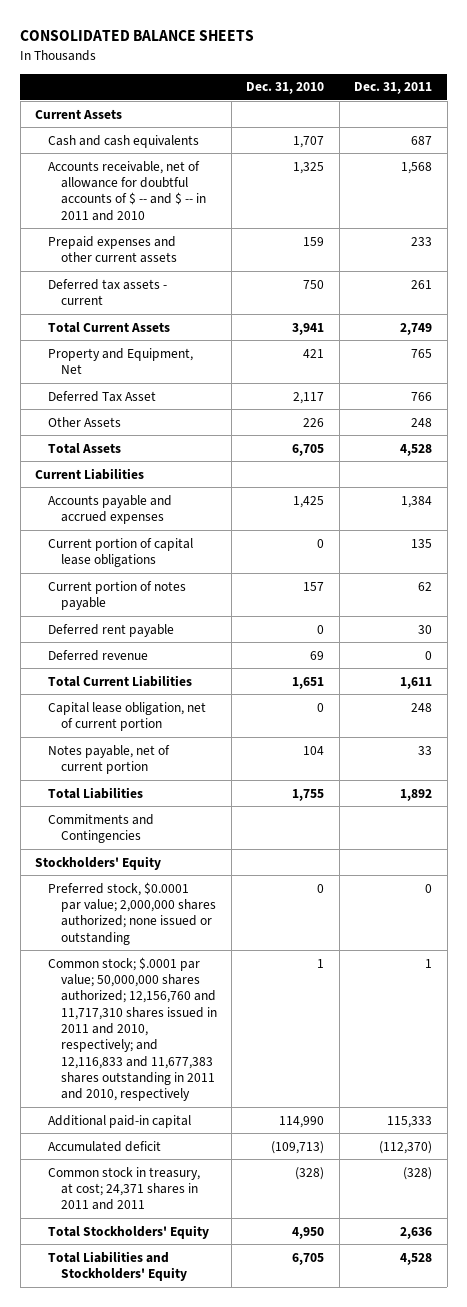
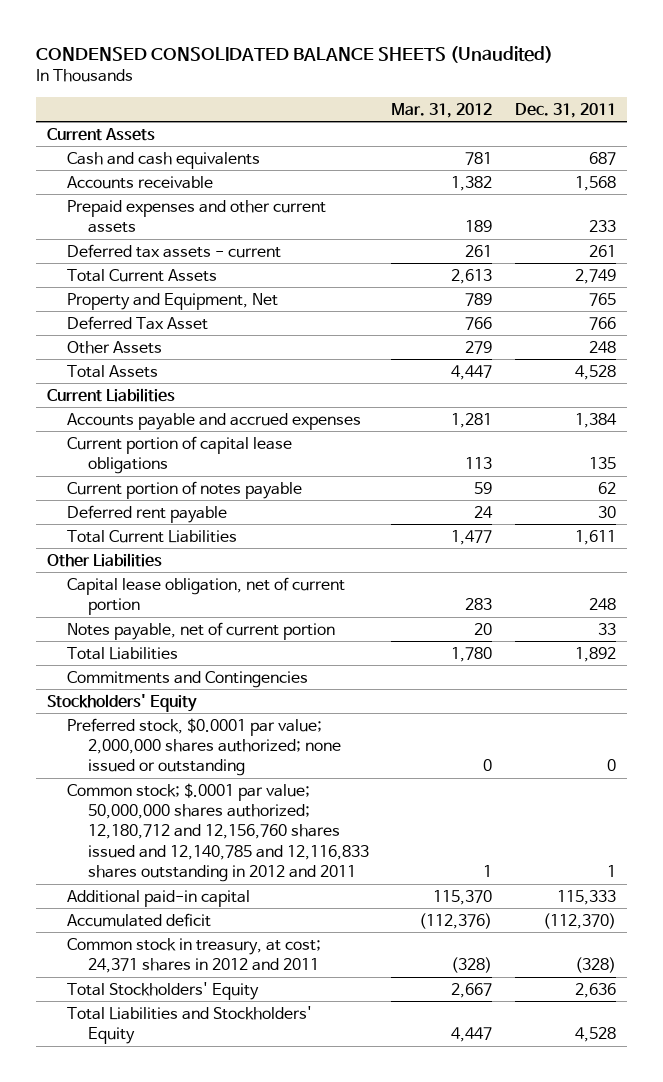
[20,30,255,42] CONSOLIDATED BALANCE SHEETS -> [35,45,553,63] CONDENSED CONSOLIDATED BALANCE SHEETS (Unaudited)
[246,82,325,95] Dec. 31, 2010 -> none
none -> [391,102,493,118] Mar. 31, 2012
[47,160,206,221] Accounts receivable, net of allowance for doubtful accounts of $ -- and $ -- in 2011 and 2010 -> [67,175,214,189] Accounts receivable
[47,649,148,661] Deferred revenue -> none
none -> [46,552,162,567] Other Liabilities
[47,956,217,1102] Common stock; $.0001 par value; 50,000,000 shares authorized; 12,156,760 and 11,717,310 shares issued in 2011 and 2010, respectively; and 12,116,833 and 11,677,383 shares outstanding in 2011 and 2010, respectively -> [67,782,369,883] Common stock; $.0001 par value; 50,000,000 shares authorized; 12,180,712 and 12,156,760 shares issued and 12,140,785 and 12,116,833 shares outstanding in 2012 and 2011
[47,1166,200,1211] Common stock in treasury, at cost; 24,371 shares in 2011 and 2011 -> [67,937,322,974] Common stock in treasury, at cost; 24,371 shares in 2012 and 2011

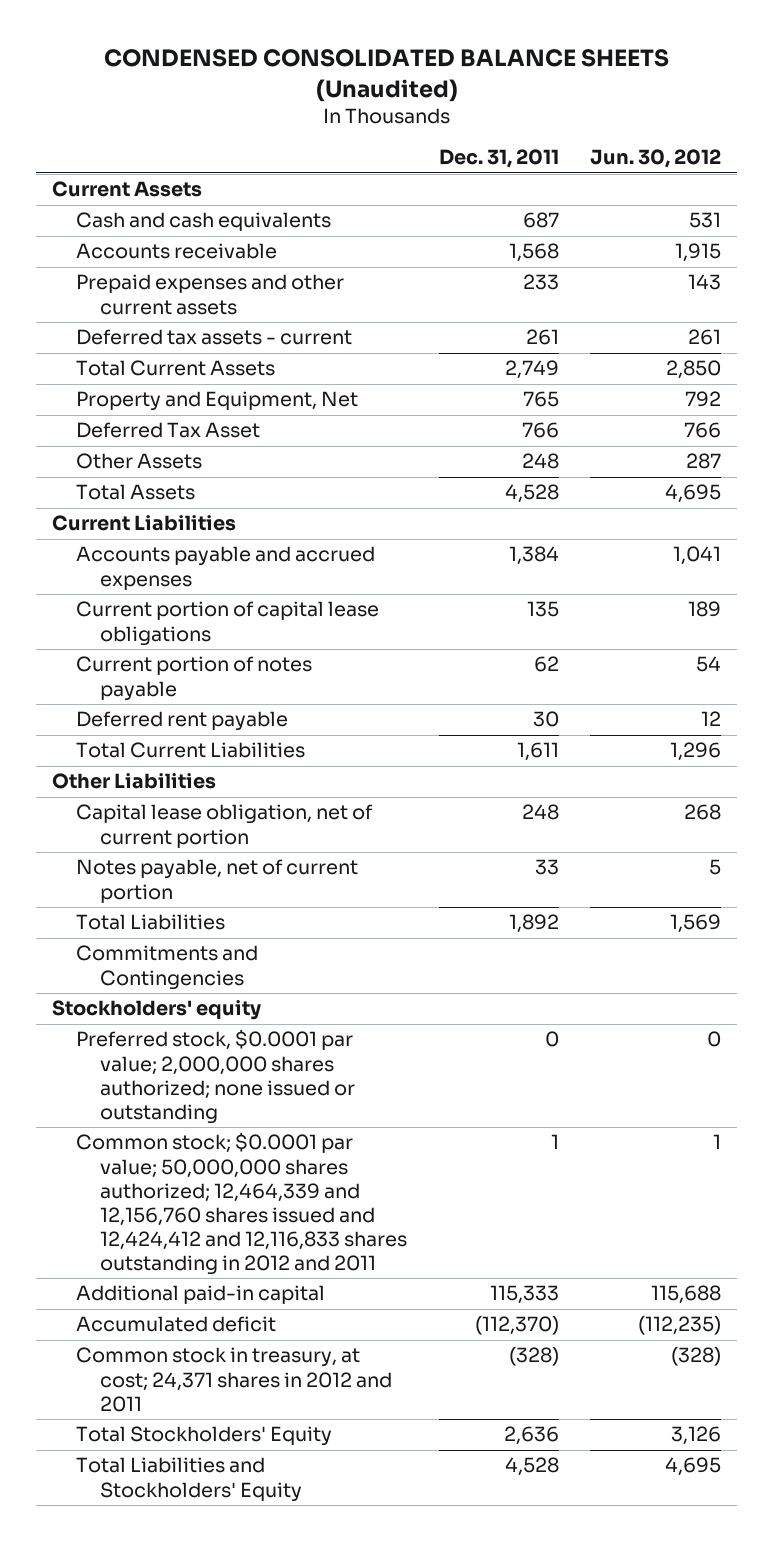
[391,102,493,118] Mar. 31, 2012 -> none
none -> [590,149,722,169] Jun. 30, 2012
[46,693,197,712] Stockholders' Equity -> [52,1000,262,1021] Stockholders' equity
[67,782,369,883] Common stock; $.0001 par value; 50,000,000 shares authorized; 12,180,712 and 12,156,760 shares issued and 12,140,785 and 12,116,833 shares outstanding in 2012 and 2011 -> [76,1132,408,1276] Common stock; $0.0001 par value; 50,000,000 shares authorized; 12,464,339 and 12,156,760 shares issued and 12,424,412 and 12,116,833 shares outstanding in 2012 and 2011

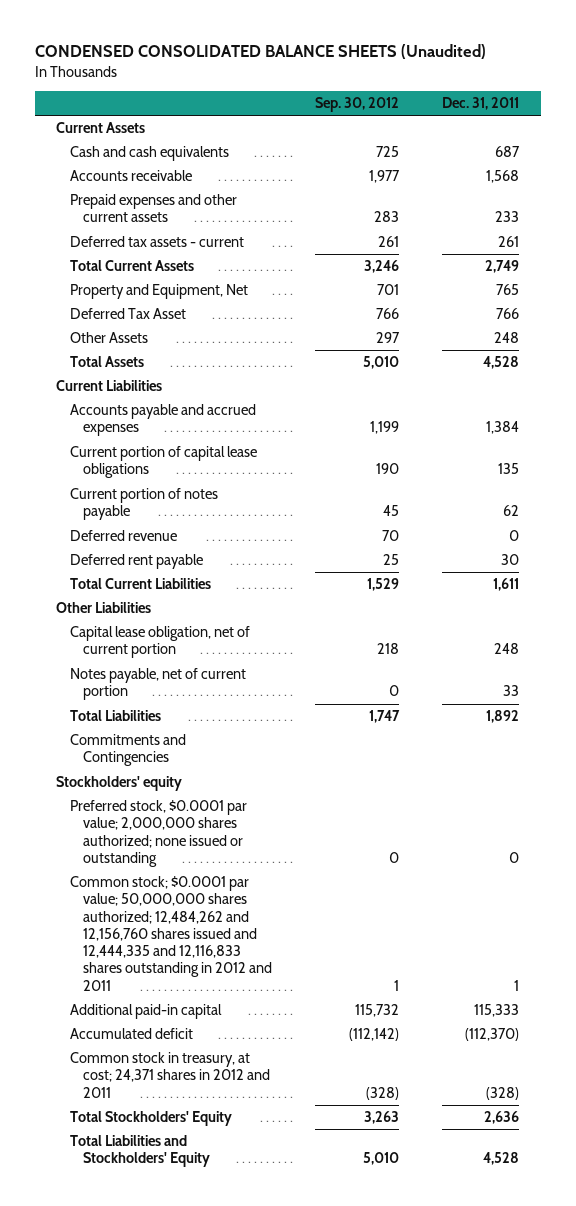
[590,149,722,169] Jun. 30, 2012 -> none
none -> [315,97,400,113] Sep. 30, 2012
none -> [69,530,177,542] Deferred revenue
[76,1132,408,1276] Common stock; $0.0001 par value; 50,000,000 shares authorized; 12,464,339 and 12,156,760 shares issued and 12,424,412 and 12,116,833 shares outstanding in 2012 and 2011 -> [69,876,272,991] Common stock; $0.0001 par value; 50,000,000 shares authorized; 12,484,262 and 12,156,760 shares issued and 12,444,335 and 12,116,833 shares outstanding in 2012 and 2011

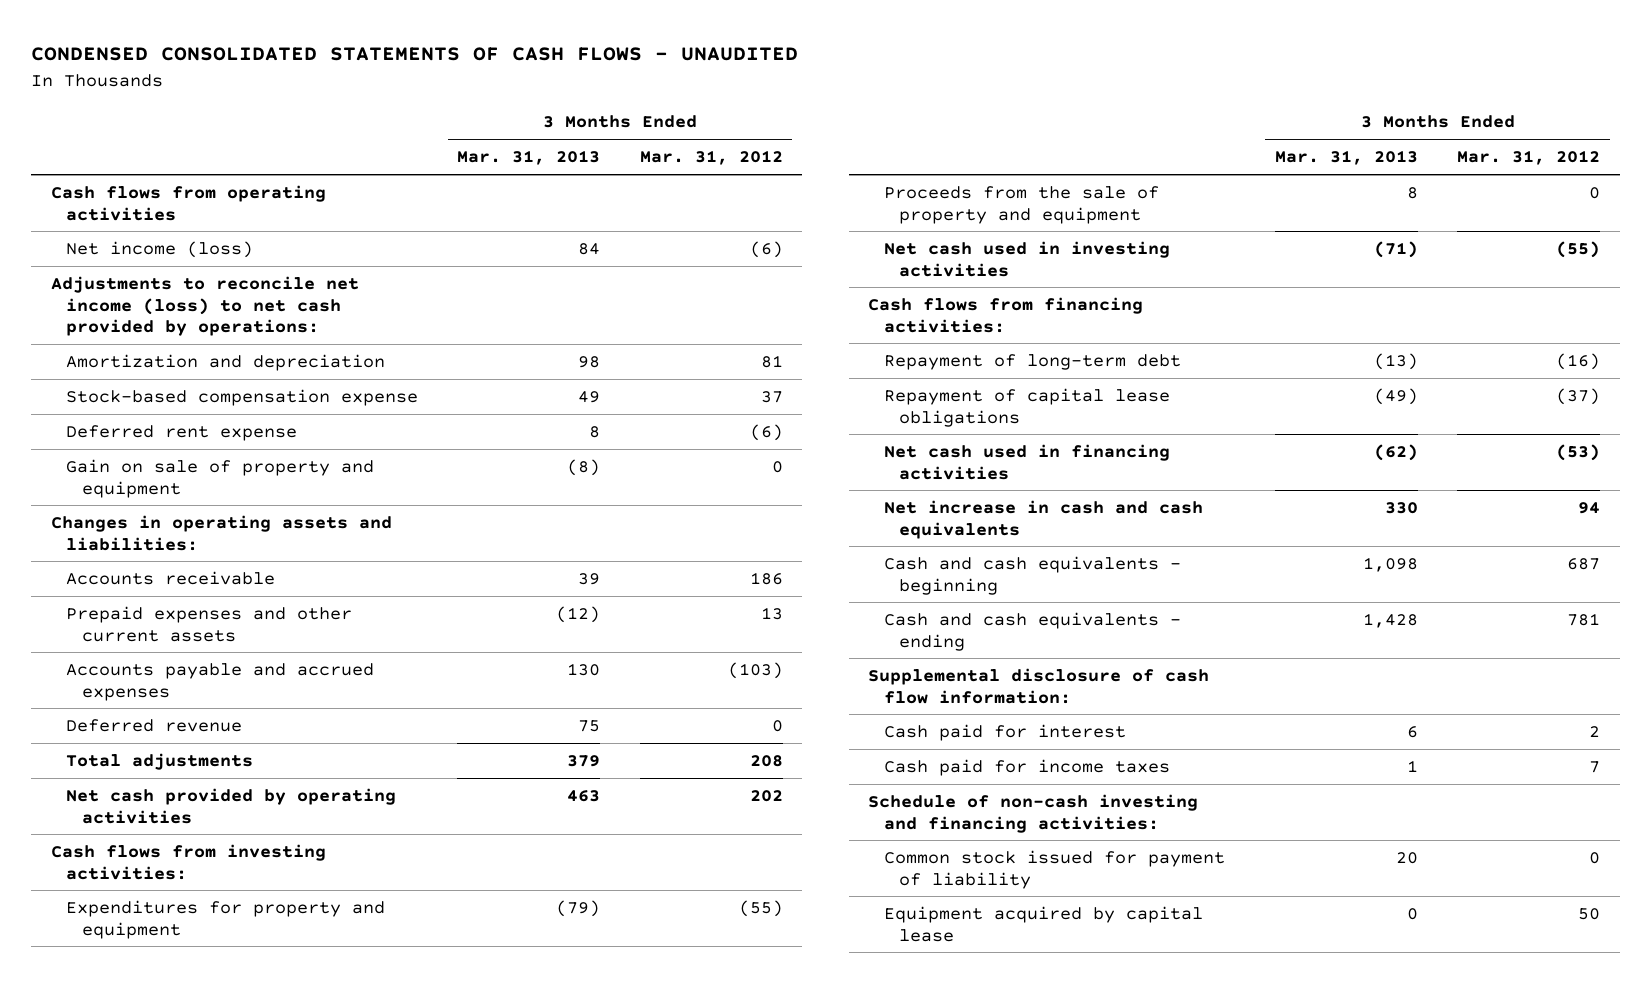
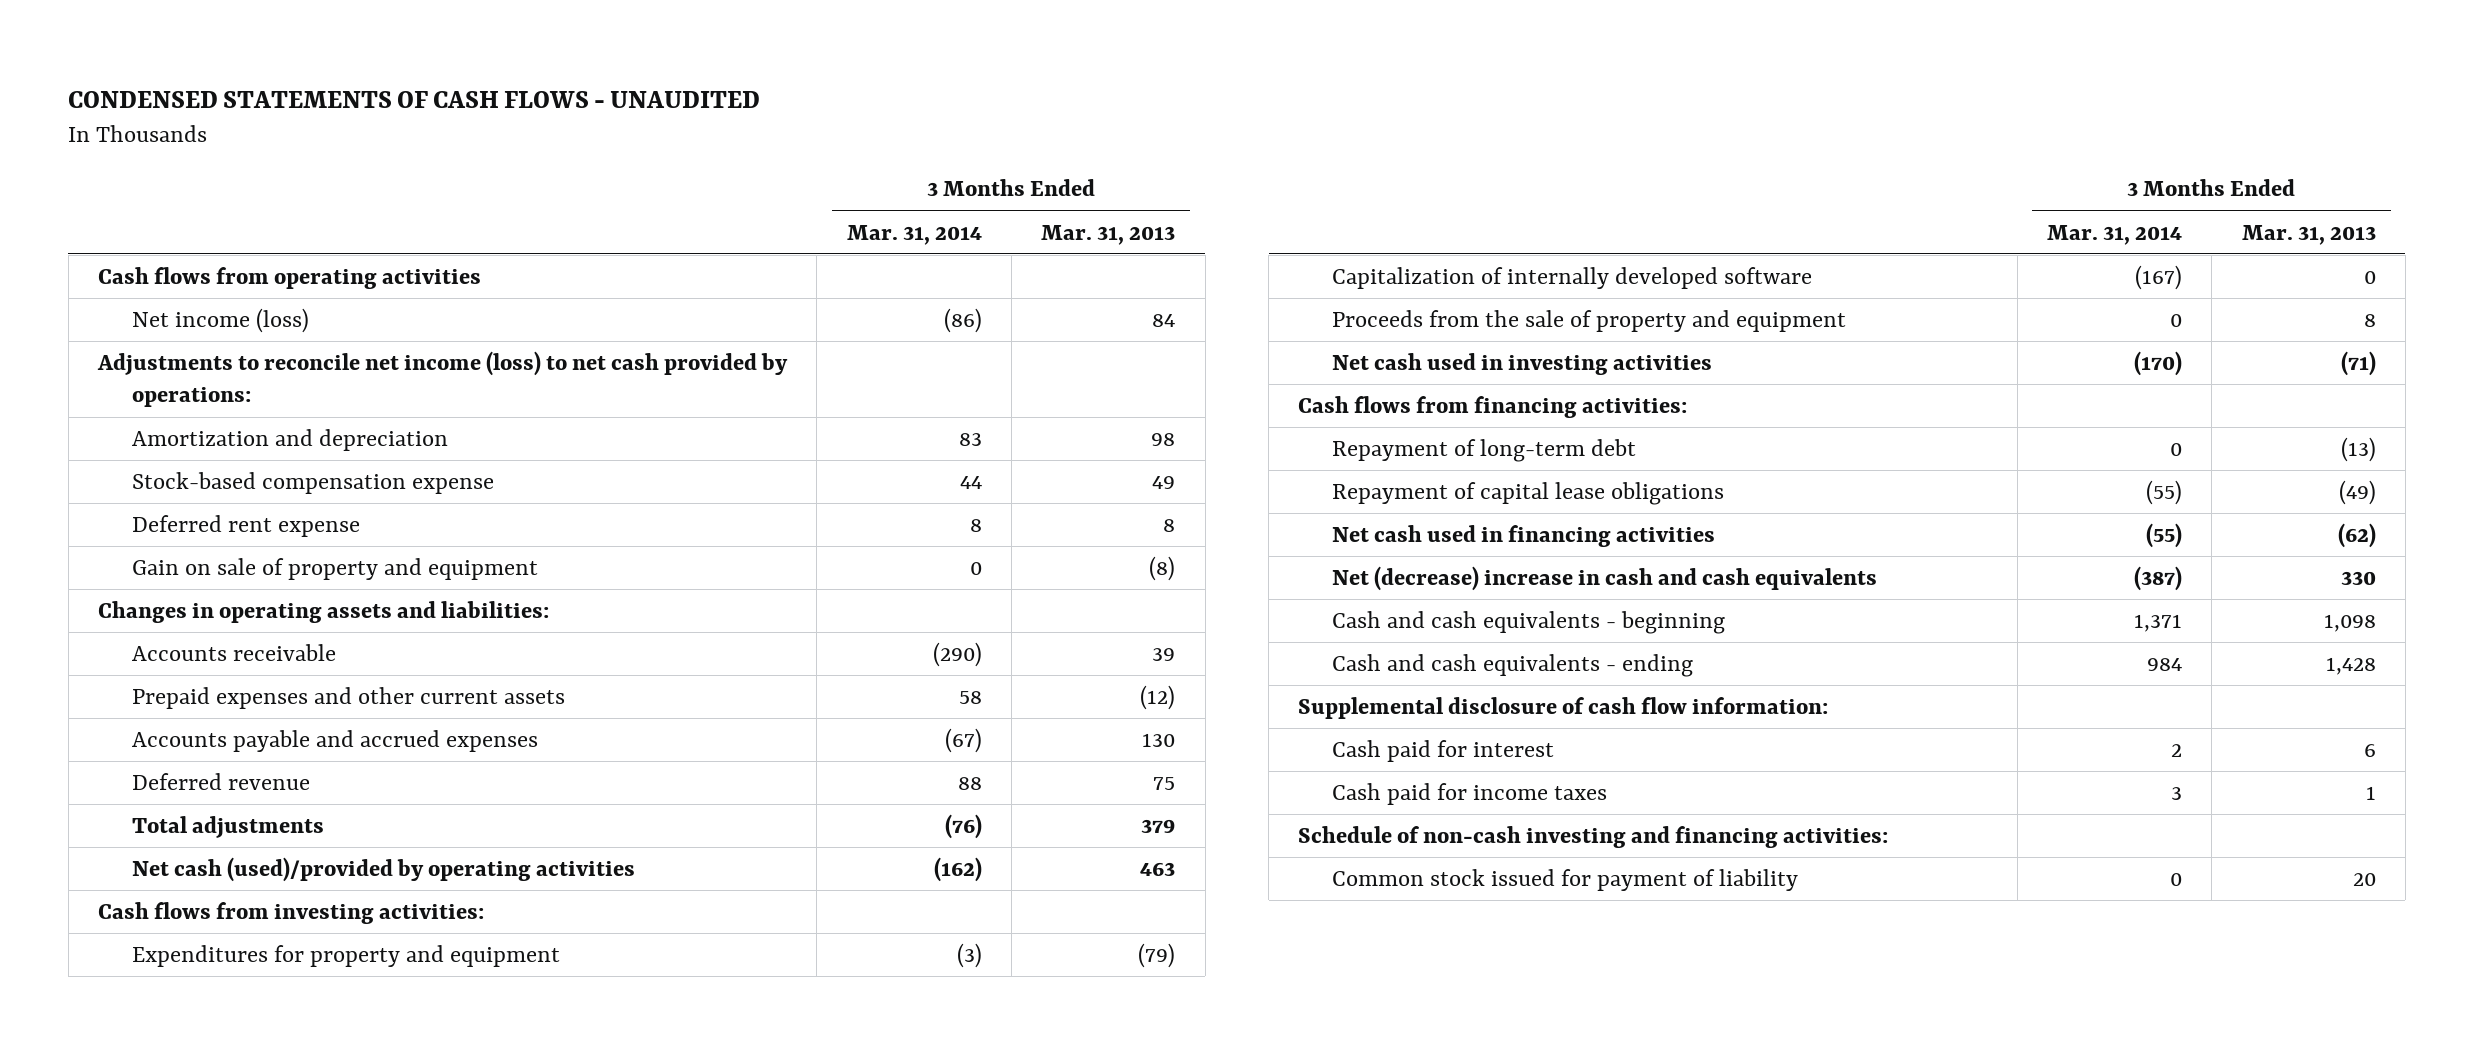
[31,47,799,62] CONDENSED CONSOLIDATED STATEMENTS OF CASH FLOWS - UNAUDITED -> [68,90,761,108] CONDENSED STATEMENTS OF CASH FLOWS - UNAUDITED
[639,150,783,166] Mar. 31, 2012 -> none
none -> [846,224,982,245] Mar. 31, 2014
[66,787,397,824] Net cash provided by operating activities -> [131,856,635,882] Net cash (used)/provided by operating activities
none -> [1332,266,1813,289] Capitalization of internally developed software
[883,499,1203,539] Net increase in cash and cash equivalents -> [1332,565,1878,591] Net (decrease) increase in cash and cash equivalents
[883,905,1203,942] Equipment acquired by capital lease -> none

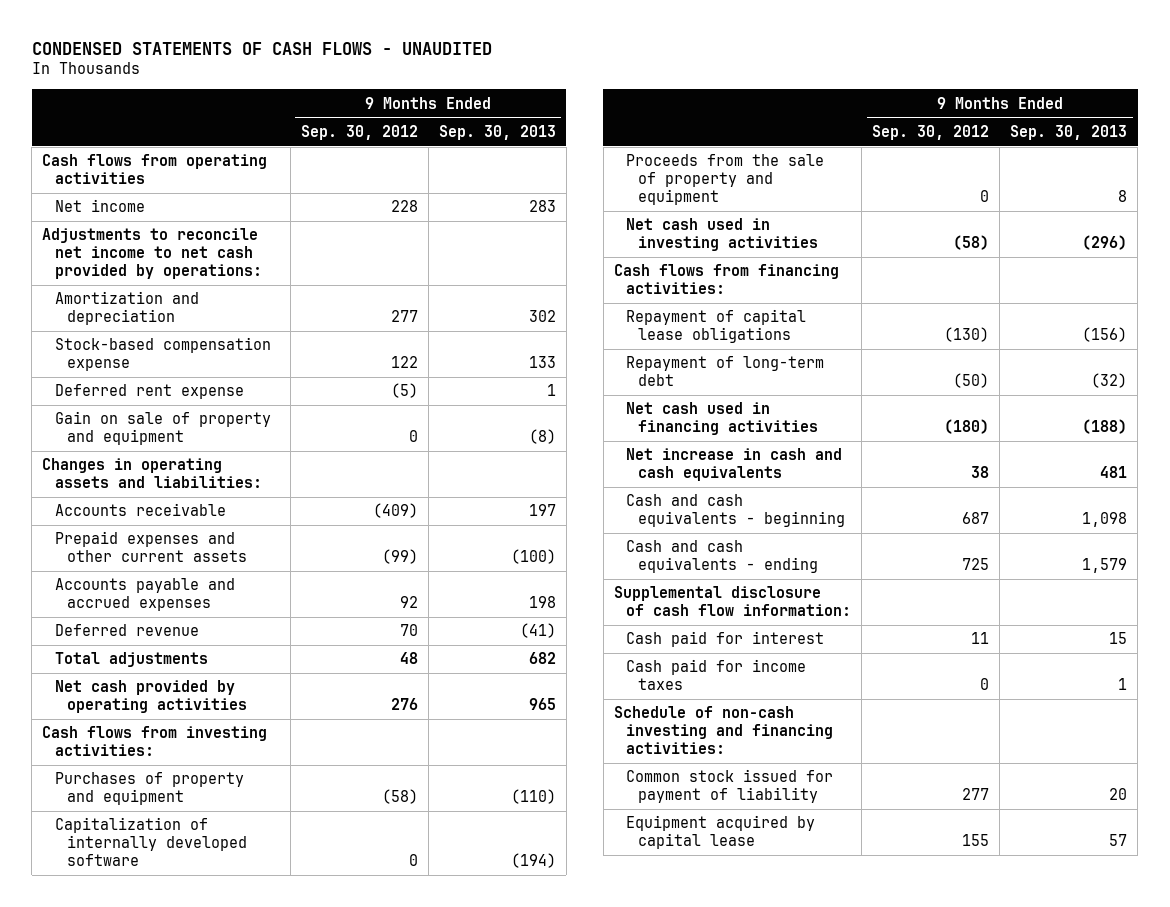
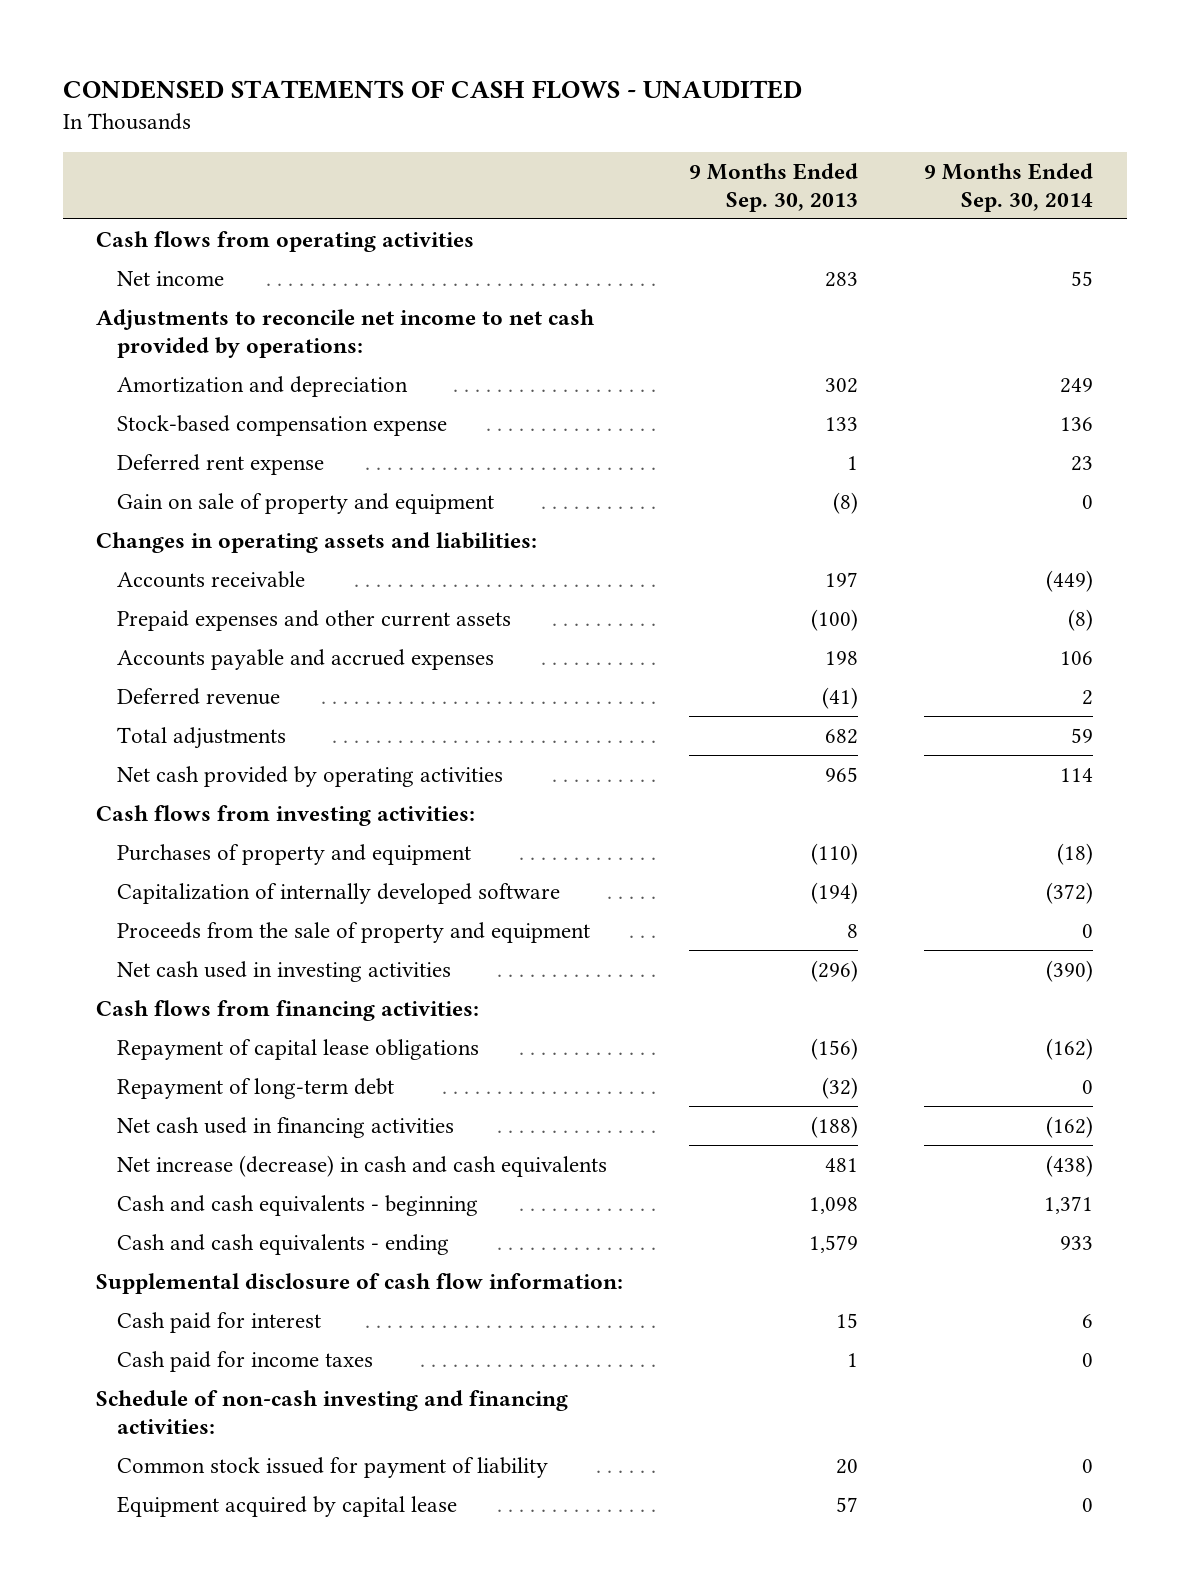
[300,124,418,140] Sep. 30, 2012 -> none
none -> [924,162,1094,212] 9 Months Ended Sep. 30, 2014
[626,448,843,482] Net increase in cash and cash equivalents -> [116,1155,607,1178] Net increase (decrease) in cash and cash equivalents

